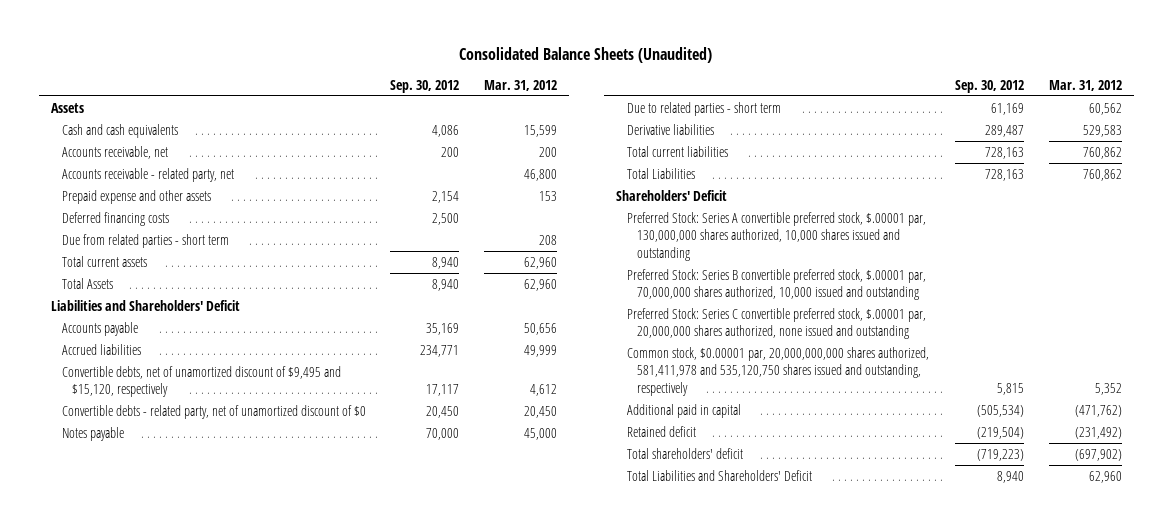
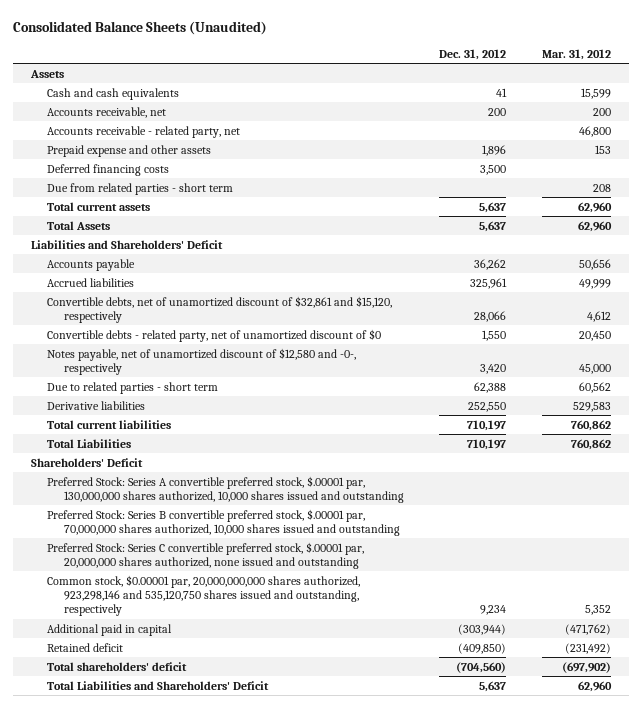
[390,79,460,93] Sep. 30, 2012 -> none
none -> [439,48,507,60] Dec. 31, 2012
[61,365,341,398] Convertible debts, net of unamortized discount of $9,495 and $15,120, respectively -> [47,295,393,323] Convertible debts, net of unamortized discount of $32,861 and $15,120, respectively
[61,426,124,441] Notes payable -> [47,347,357,375] Notes payable, net of unamortized discount of $12,580 and -0-, respectively
[626,268,926,301] Preferred Stock: Series B convertible preferred stock, $.00001 par, 70,000,000 shares authorized, 10,000 issued and outstanding -> [47,508,400,536] Preferred Stock: Series B convertible preferred stock, $.00001 par, 70,000,000 shares authorized, 10,000 shares issued and outstanding
[626,346,929,396] Common stock, $0.00001 par, 20,000,000,000 shares authorized, 581,411,978 and 535,120,750 shares issued and outstanding, respectively -> [47,574,361,617] Common stock, $0.00001 par, 20,000,000,000 shares authorized, 923,298,146 and 535,120,750 shares issued and outstanding, respectively

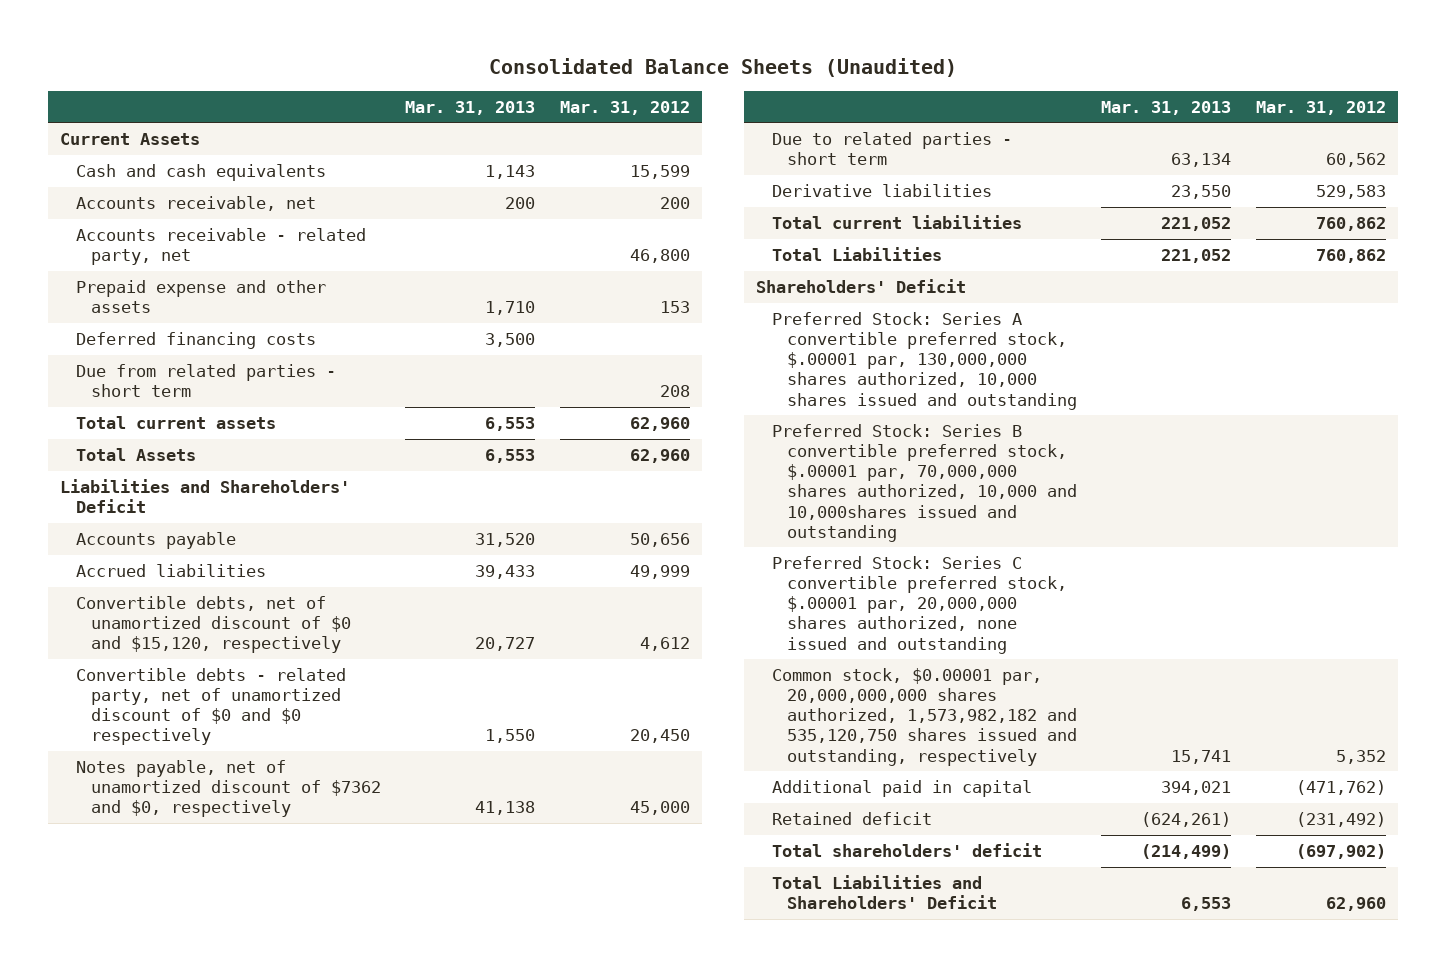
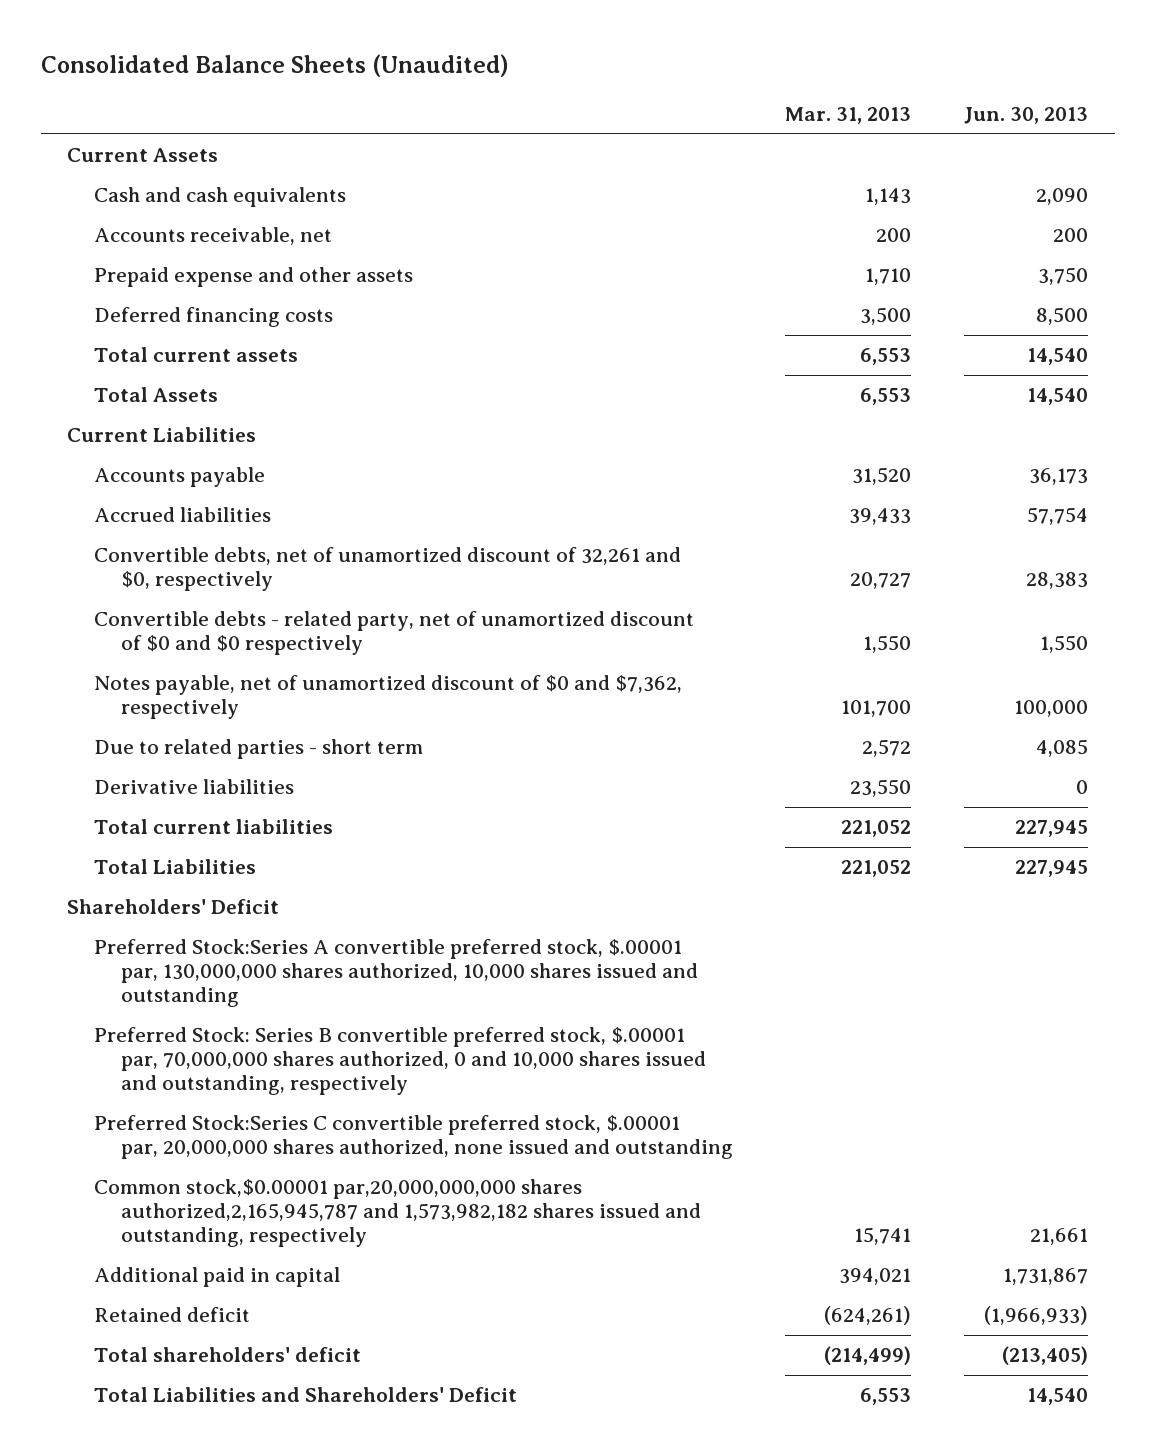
[559,100,690,115] Mar. 31, 2012 -> none
none -> [964,106,1089,124] Jun. 30, 2013
[75,227,366,266] Accounts receivable - related party, net -> none
[75,363,336,398] Due from related parties - short term -> none
[60,478,351,514] Liabilities and Shareholders' Deficit -> none
none -> [67,427,257,443] Current Liabilities
[75,595,352,654] Convertible debts, net of unamortized discount of $0 and $15,120, respectively -> [93,547,681,592] Convertible debts, net of unamortized discount of 32,261 and $0, respectively
[75,759,382,818] Notes payable, net of unamortized discount of $7362 and $0, respectively -> [93,675,682,720] Notes payable, net of unamortized discount of $0 and $7,362, respectively
[475,801,536,816] 41,138 -> [841,700,912,718] 101,700
[1171,153,1232,168] 63,134 -> [862,739,912,758] 2,572
[771,311,1078,410] Preferred Stock: Series A convertible preferred stock, $.00001 par, 130,000,000 shares authorized, 10,000 shares issued and outstanding -> [93,939,698,1008] Preferred Stock:Series A convertible preferred stock, $.00001 par, 130,000,000 shares authorized, 10,000 shares issued and outstanding
[771,423,1078,542] Preferred Stock: Series B convertible preferred stock, $.00001 par, 70,000,000 shares authorized, 10,000 and 10,000shares issued and outstanding -> [93,1027,706,1096] Preferred Stock: Series B convertible preferred stock, $.00001 par, 70,000,000 shares authorized, 0 and 10,000 shares issued and outstanding, respectively
[771,555,1068,654] Preferred Stock: Series C convertible preferred stock, $.00001 par, 20,000,000 shares authorized, none issued and outstanding -> [93,1115,733,1160] Preferred Stock:Series C convertible preferred stock, $.00001 par, 20,000,000 shares authorized, none issued and outstanding
[771,667,1078,766] Common stock, $0.00001 par, 20,000,000,000 shares authorized, 1,573,982,182 and 535,120,750 shares issued and outstanding, respectively -> [93,1179,701,1248] Common stock,$0.00001 par,20,000,000,000 shares authorized,2,165,945,787 and 1,573,982,182 shares issued and outstanding, respectively

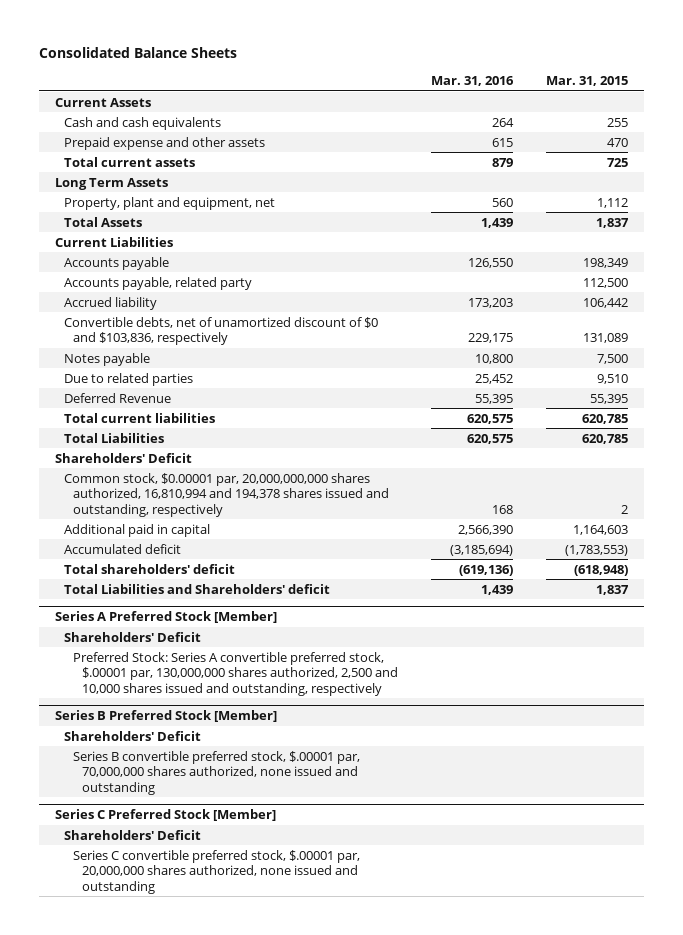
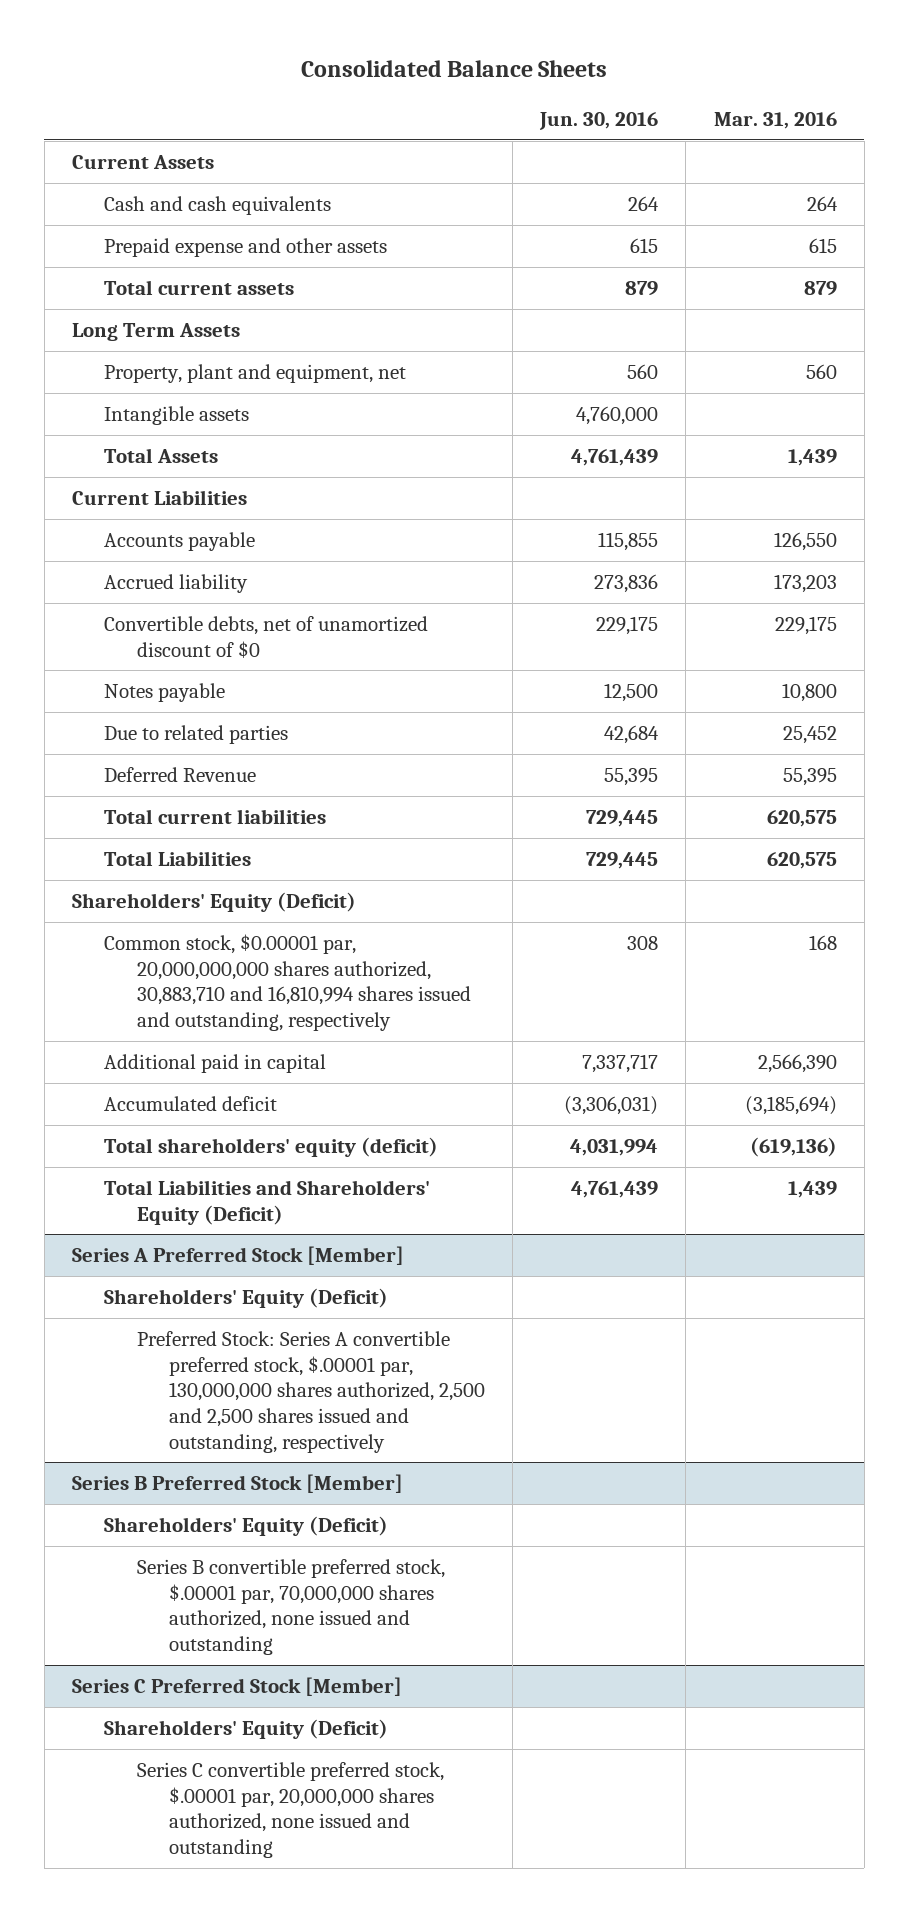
[545,75,628,86] Mar. 31, 2015 -> none
none -> [539,111,659,130] Jun. 30, 2016
none -> [104,405,250,425] Intangible assets
[64,276,253,290] Accounts payable, related party -> none
[64,316,379,346] Convertible debts, net of unamortized discount of $0 and $103,836, respectively -> [104,615,429,658] Convertible debts, net of unamortized discount of $0
[55,452,193,463] Shareholders' Deficit -> [72,891,357,912] Shareholders' Equity (Deficit)
[64,472,389,517] Common stock, $0.00001 par, 20,000,000,000 shares authorized, 16,810,994 and 194,378 shares issued and outstanding, respectively -> [104,933,471,1031] Common stock, $0.00001 par, 20,000,000,000 shares authorized, 30,883,710 and 16,810,994 shares issued and outstanding, respectively
[64,563,236,574] Total shareholders' deficit -> [104,1136,439,1157] Total shareholders' equity (deficit)
[64,583,331,594] Total Liabilities and Shareholders' deficit -> [104,1179,431,1225] Total Liabilities and Shareholders' Equity (Deficit)
[64,631,202,642] Shareholders' Deficit -> [104,1287,389,1308] Shareholders' Equity (Deficit)
[72,651,398,696] Preferred Stock: Series A convertible preferred stock, $.00001 par, 130,000,000 shares authorized, 2,500 and 10,000 shares issued and outstanding, respectively -> [136,1330,485,1453] Preferred Stock: Series A convertible preferred stock, $.00001 par, 130,000,000 shares authorized, 2,500 and 2,500 shares issued and outstanding, respectively
[64,730,202,741] Shareholders' Deficit -> [104,1515,389,1536] Shareholders' Equity (Deficit)
[64,829,202,840] Shareholders' Deficit -> [104,1718,389,1739] Shareholders' Equity (Deficit)

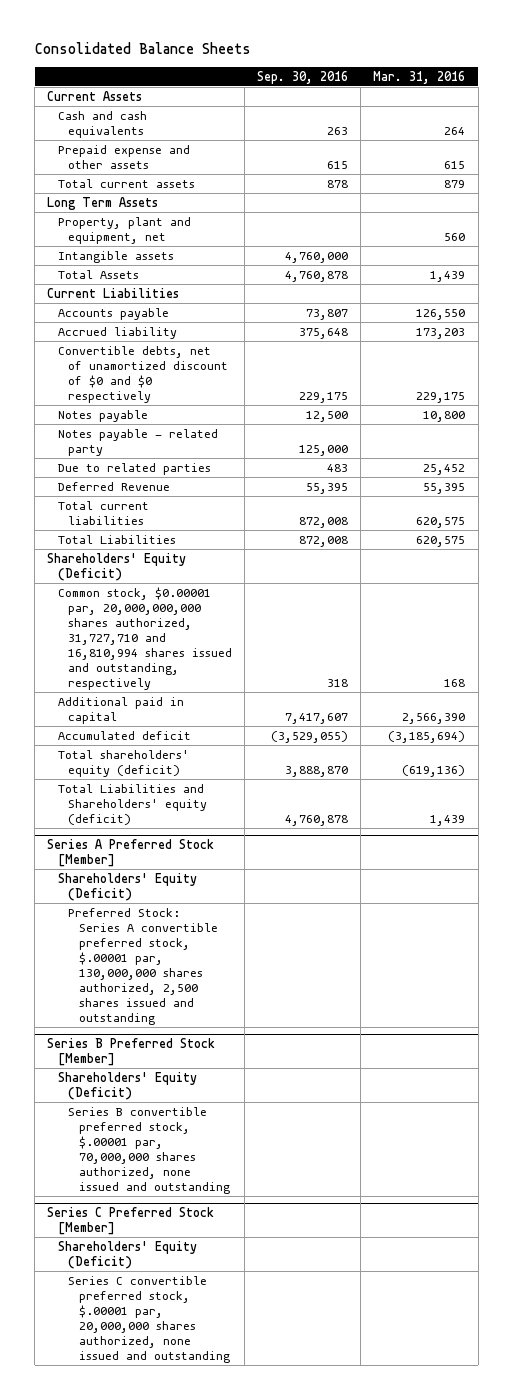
[539,111,659,130] Jun. 30, 2016 -> none
none -> [257,70,349,84] Sep. 30, 2016
[104,615,429,658] Convertible debts, net of unamortized discount of $0 -> [57,345,229,403] Convertible debts, net of unamortized discount of $0 and $0 respectively
none -> [57,428,218,456] Notes payable - related party
[104,933,471,1031] Common stock, $0.00001 par, 20,000,000,000 shares authorized, 30,883,710 and 16,810,994 shares issued and outstanding, respectively -> [57,586,233,691] Common stock, $0.00001 par, 20,000,000,000 shares authorized, 31,727,710 and 16,810,994 shares issued and outstanding, respectively
[104,1179,431,1225] Total Liabilities and Shareholders' Equity (Deficit) -> [57,783,208,825] Total Liabilities and Shareholders' equity (deficit)
[136,1330,485,1453] Preferred Stock: Series A convertible preferred stock, $.00001 par, 130,000,000 shares authorized, 2,500 and 2,500 shares issued and outstanding, respectively -> [68,907,218,1026] Preferred Stock: Series A convertible preferred stock, $.00001 par, 130,000,000 shares authorized, 2,500 shares issued and outstanding

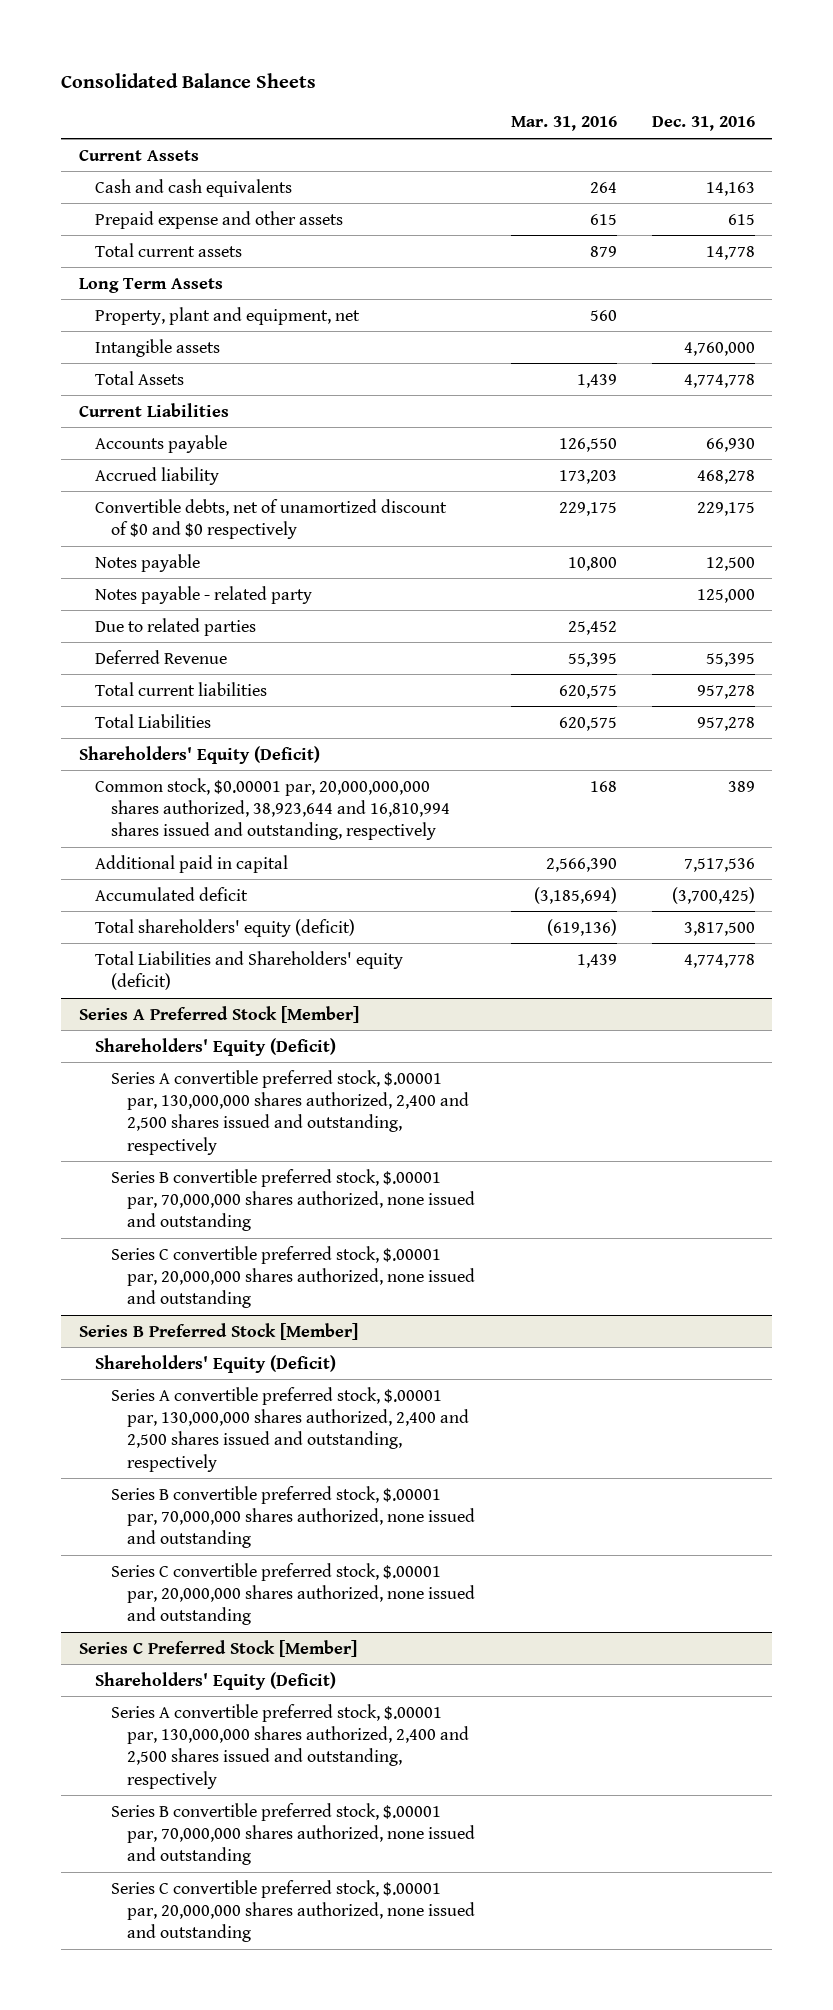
[257,70,349,84] Sep. 30, 2016 -> none
none -> [651,116,755,132] Dec. 31, 2016
[57,586,233,691] Common stock, $0.00001 par, 20,000,000,000 shares authorized, 31,727,710 and 16,810,994 shares issued and outstanding, respectively -> [94,777,451,841] Common stock, $0.00001 par, 20,000,000,000 shares authorized, 38,923,644 and 16,810,994 shares issued and outstanding, respectively
[68,907,218,1026] Preferred Stock: Series A convertible preferred stock, $.00001 par, 130,000,000 shares authorized, 2,500 shares issued and outstanding -> [111,1069,470,1155] Series A convertible preferred stock, $.00001 par, 130,000,000 shares authorized, 2,400 and 2,500 shares issued and outstanding, respectively
none -> [111,1168,476,1232] Series B convertible preferred stock, $.00001 par, 70,000,000 shares authorized, none issued and outstanding
none -> [111,1245,476,1309] Series C convertible preferred stock, $.00001 par, 20,000,000 shares authorized, none issued and outstanding
none -> [111,1386,470,1472] Series A convertible preferred stock, $.00001 par, 130,000,000 shares authorized, 2,400 and 2,500 shares issued and outstanding, respectively
none -> [111,1562,476,1626] Series C convertible preferred stock, $.00001 par, 20,000,000 shares authorized, none issued and outstanding
none -> [111,1703,470,1789] Series A convertible preferred stock, $.00001 par, 130,000,000 shares authorized, 2,400 and 2,500 shares issued and outstanding, respectively
none -> [111,1802,476,1866] Series B convertible preferred stock, $.00001 par, 70,000,000 shares authorized, none issued and outstanding

